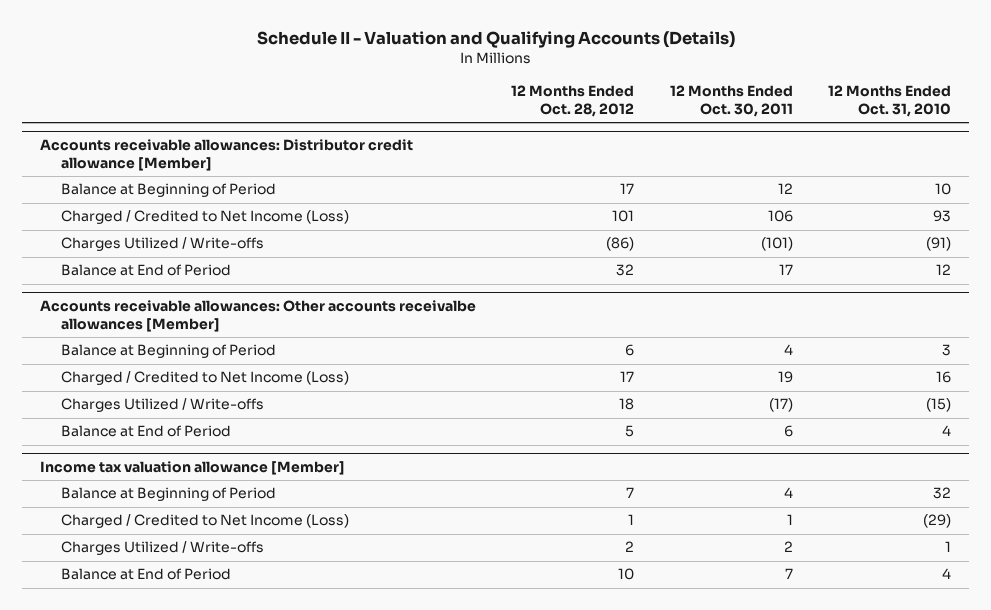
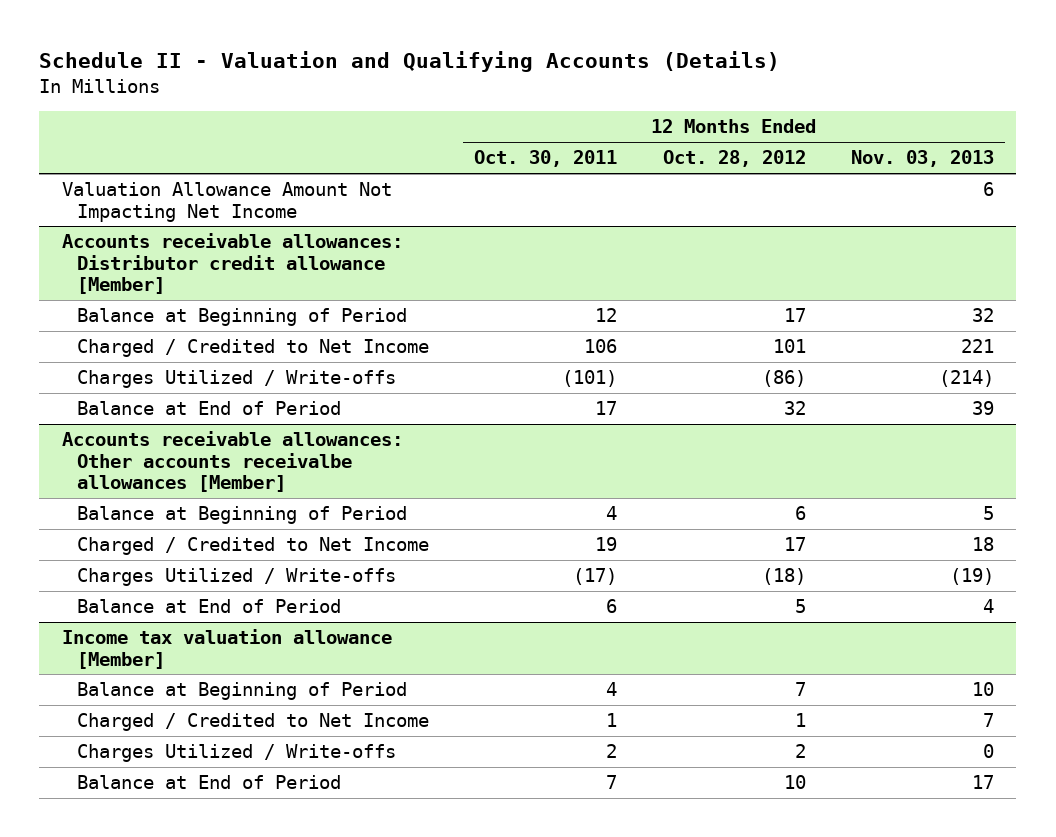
[828,85,952,118] 12 Months Ended Oct. 31, 2010 -> none
none -> [850,150,994,168] Nov. 03, 2013
none -> [61,182,392,222] Valuation Allowance Amount Not Impacting Net Income
[61,210,350,225] Charged / Credited to Net Income (Loss) -> [77,339,430,358] Charged / Credited to Net Income
[61,371,350,386] Charged / Credited to Net Income (Loss) -> [77,537,430,556] Charged / Credited to Net Income
[619,398,635,411] 18 -> [761,568,806,586] (18)
[61,514,350,529] Charged / Credited to Net Income (Loss) -> [77,713,430,732] Charged / Credited to Net Income

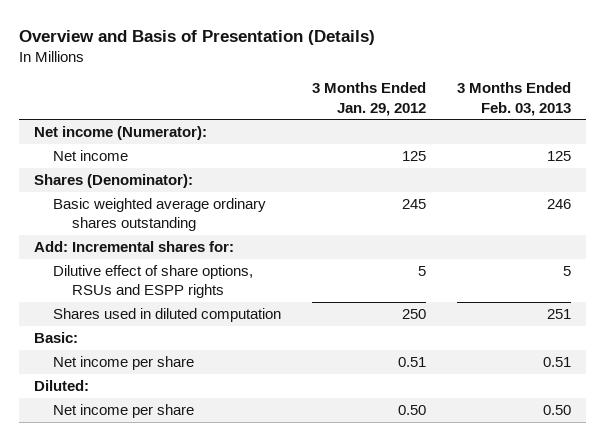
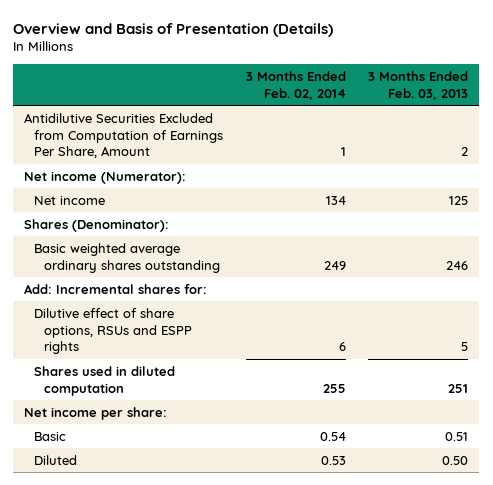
[311,82,426,116] 3 Months Ended Jan. 29, 2012 -> none
none -> [245,71,346,100] 3 Months Ended Feb. 02, 2014
none -> [24,112,224,159] Antidilutive Securities Excluded from Computation of Earnings Per Share, Amount
[33,331,78,343] Basic: -> none
[33,379,89,391] Diluted: -> none
none -> [24,406,168,420] Net income per share:
[53,355,195,370] Net income per share -> [34,431,67,441] Basic
[53,403,195,418] Net income per share -> [34,454,78,465] Diluted

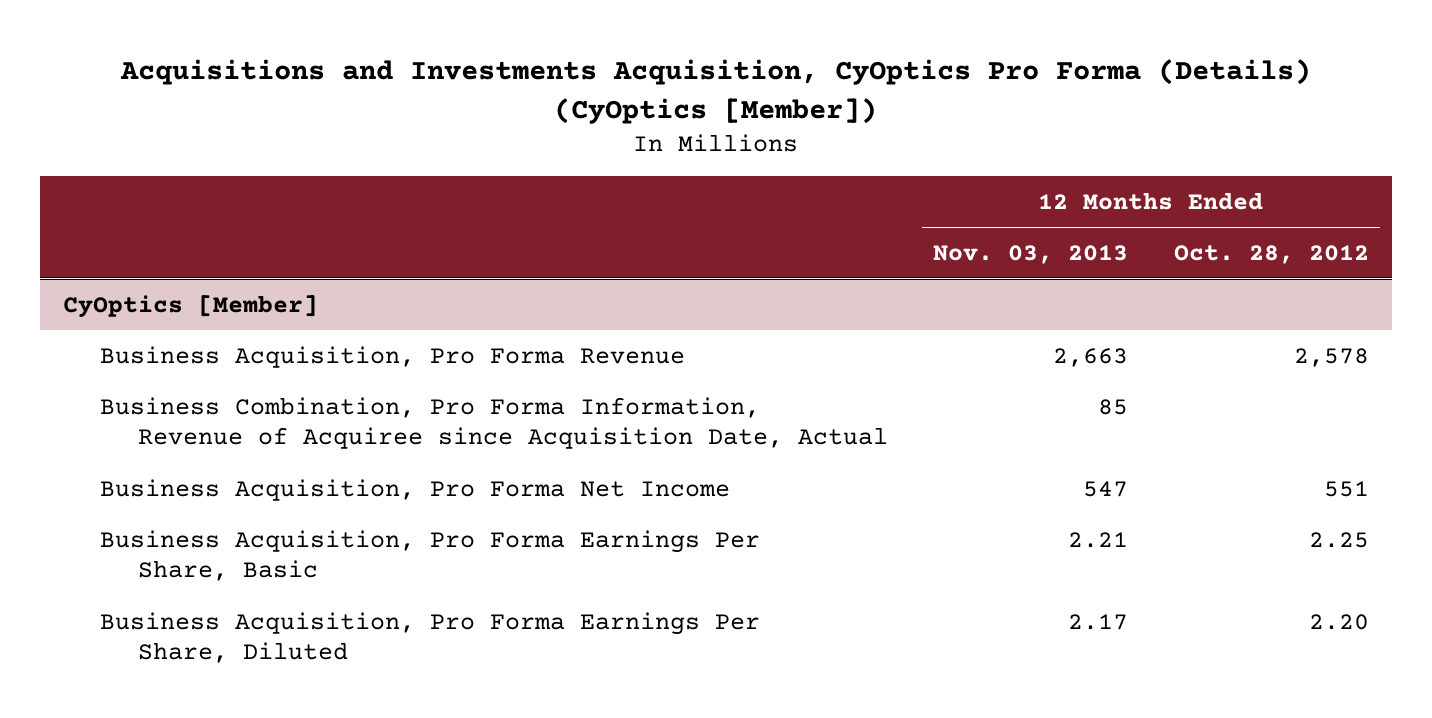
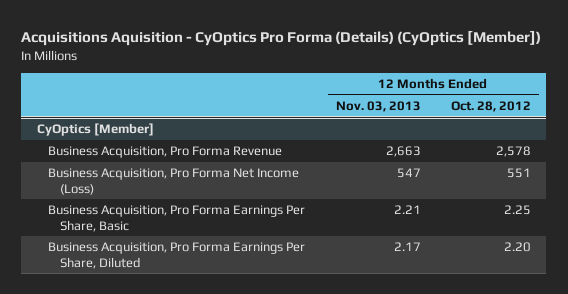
[119,58,1311,124] Acquisitions and Investments Acquisition, CyOptics Pro Forma (Details) (CyOptics [Member]) -> [21,29,542,46] Acquisitions Aquisition - CyOptics Pro Forma (Details) (CyOptics [Member])
[100,396,888,450] Business Combination, Pro Forma Information, Revenue of Acquiree since Acquisition Date, Actual -> none
[100,478,731,501] Business Acquisition, Pro Forma Net Income -> [48,168,300,195] Business Acquisition, Pro Forma Net Income (Loss)

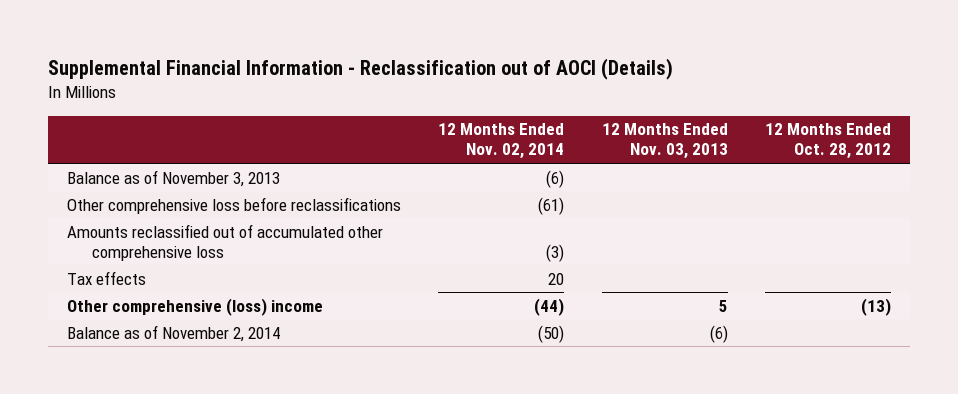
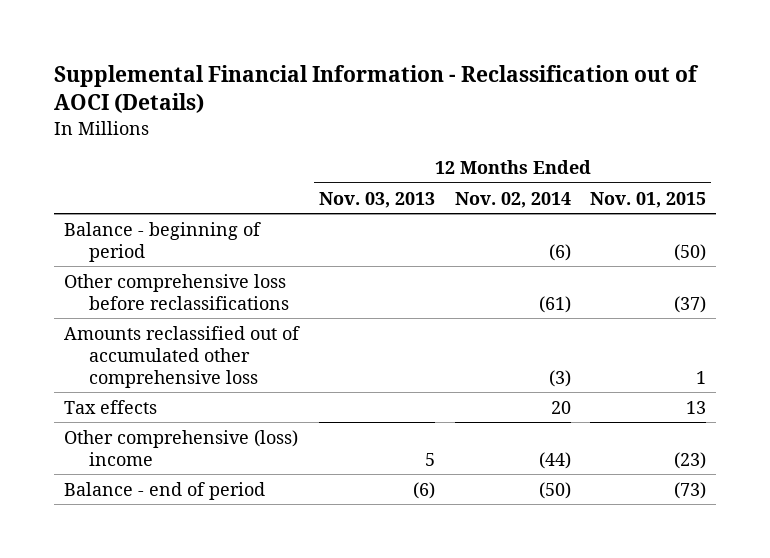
[765,123,892,160] 12 Months Ended Oct. 28, 2012 -> none
none -> [590,191,707,208] Nov. 01, 2015
[67,169,281,187] Balance as of November 3, 2013 -> [64,221,262,262] Balance - beginning of period
[67,324,281,342] Balance as of November 2, 2014 -> [64,481,266,500] Balance - end of period

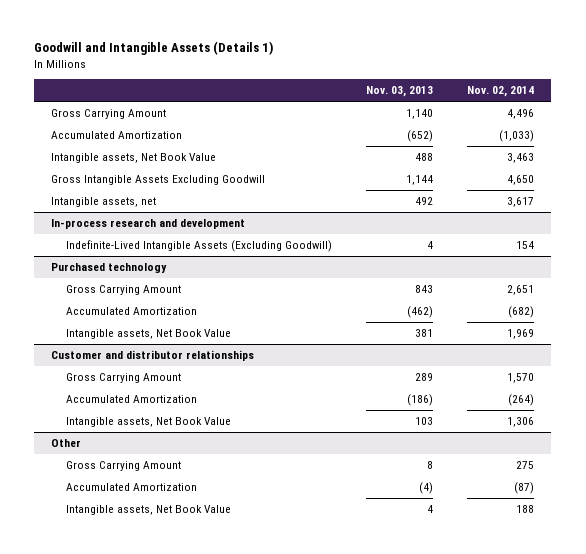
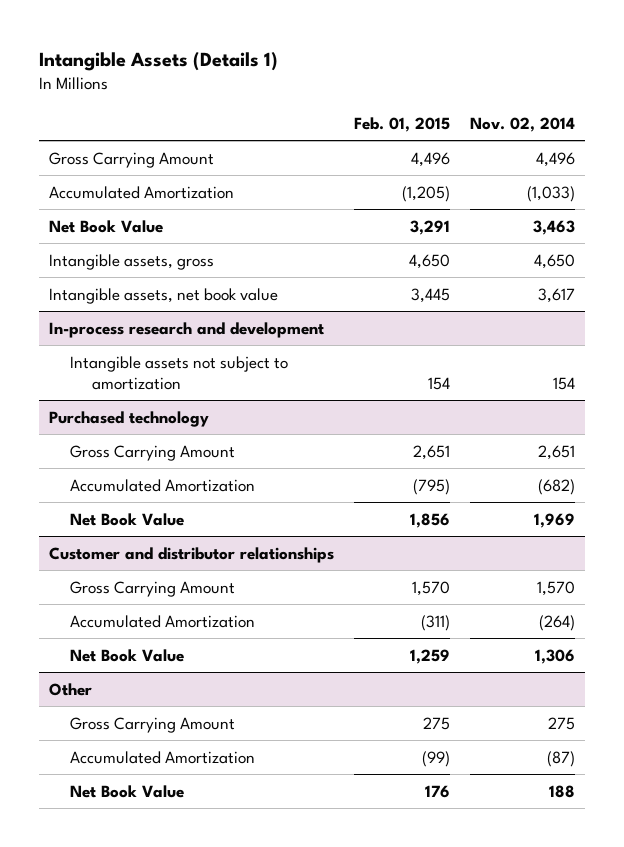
[34,41,274,56] Goodwill and Intangible Assets (Details 1) -> [38,51,278,71] Intangible Assets (Details 1)
[365,86,433,98] Nov. 03, 2013 -> none
none -> [354,116,451,132] Feb. 01, 2015
[51,153,217,164] Intangible assets, Net Book Value -> [48,219,163,233] Net Book Value
[51,175,266,186] Gross Intangible Assets Excluding Goodwill -> [48,253,214,270] Intangible assets, gross
[51,197,157,208] Intangible assets, net -> [48,287,278,304] Intangible assets, net book value
[65,240,332,253] Indefinite-Lived Intangible Assets (Excluding Goodwill) -> [70,355,289,390] Intangible assets not subject to amortization
[65,329,231,340] Intangible assets, Net Book Value -> [70,512,185,526] Net Book Value
[65,417,231,428] Intangible assets, Net Book Value -> [70,648,185,662] Net Book Value
[65,505,231,516] Intangible assets, Net Book Value -> [70,784,185,798] Net Book Value

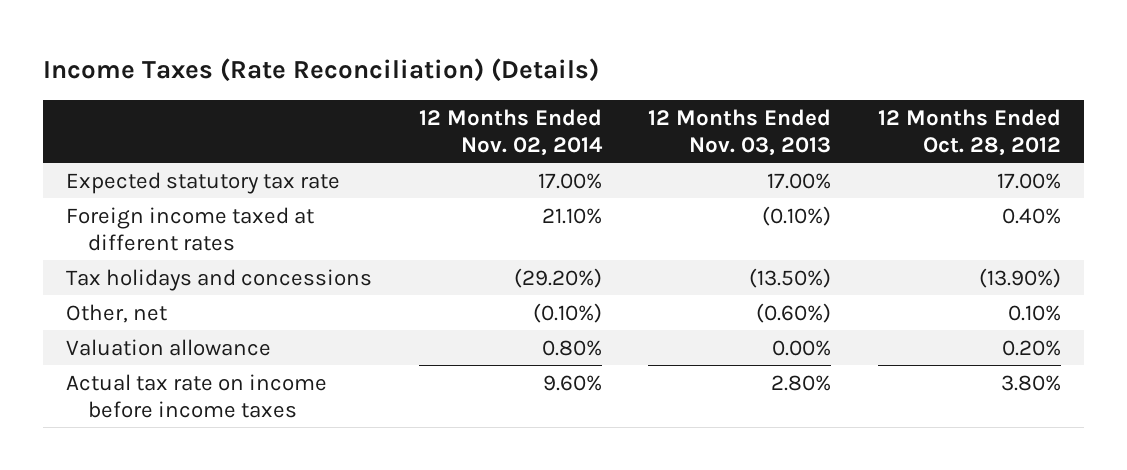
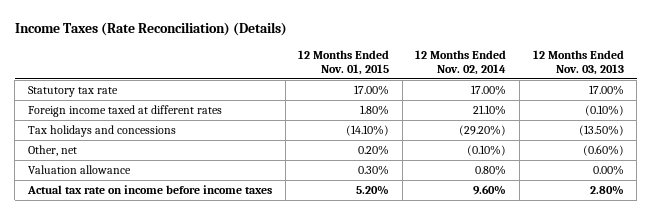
[878,108,1062,157] 12 Months Ended Oct. 28, 2012 -> none
none -> [298,49,390,76] 12 Months Ended Nov. 01, 2015
[65,171,340,194] Expected statutory tax rate -> [27,85,118,97] Statutory tax rate

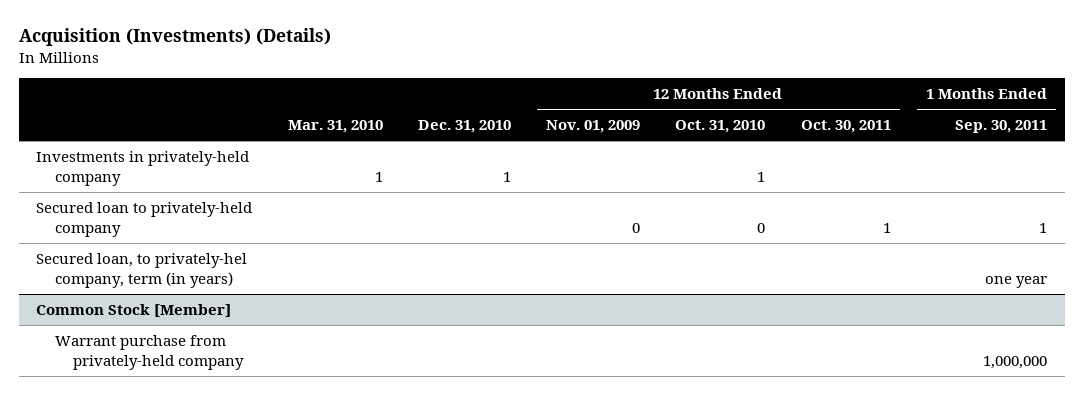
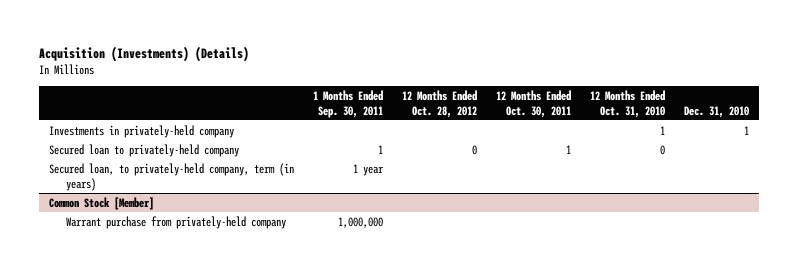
[287,120,383,134] Mar. 31, 2010 -> none
[546,120,641,134] Nov. 01, 2009 -> none
none -> [402,89,478,118] 12 Months Ended Oct. 28, 2012
[36,253,248,288] Secured loan, to privately-hel company, term (in years) -> [48,162,294,191] Secured loan, to privately-held company, term (in years)
[985,275,1048,288] one year -> [352,163,384,176] 1 year

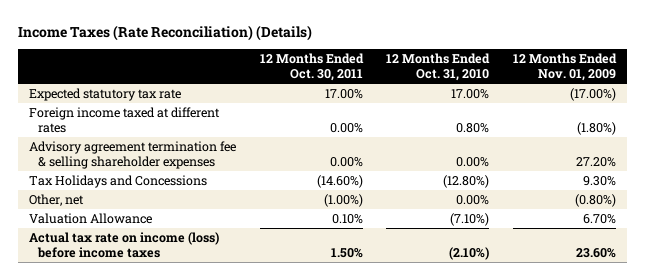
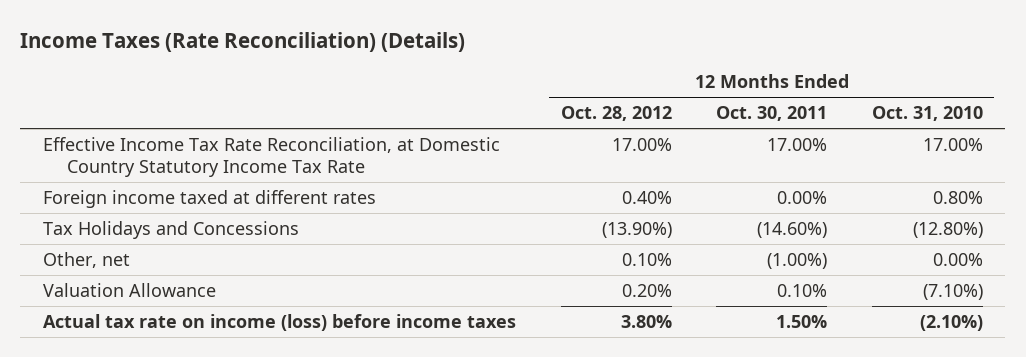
[512,52,617,82] 12 Months Ended Nov. 01, 2009 -> none
none -> [560,106,672,122] Oct. 28, 2012
[29,87,182,101] Expected statutory tax rate -> [42,136,500,177] Effective Income Tax Rate Reconciliation, at Domestic Country Statutory Income Tax Rate
[29,140,237,170] Advisory agreement termination fee & selling shareholder expenses -> none

